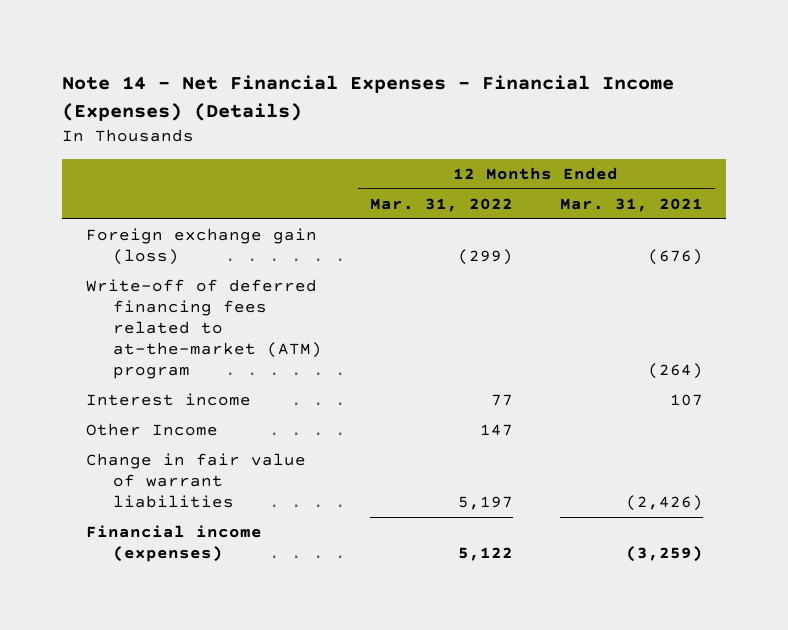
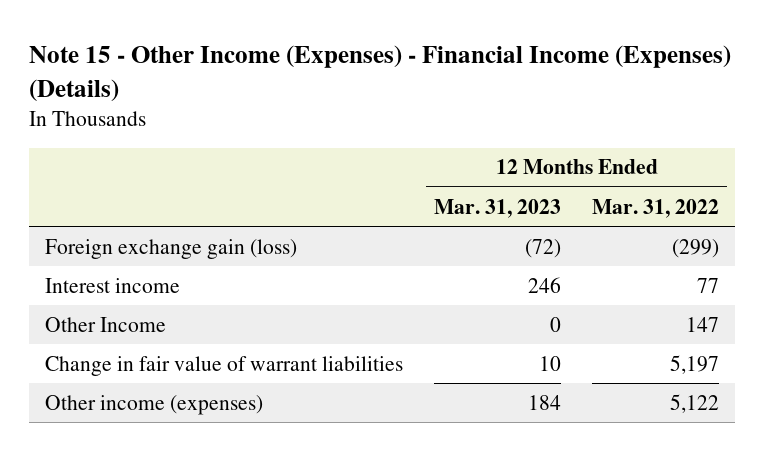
[61,75,674,121] Note 14 - Net Financial Expenses - Financial Income (Expenses) (Details) -> [29,45,732,102] Note 15 - Other Income (Expenses) - Financial Income (Expenses) (Details)
[559,197,703,212] Mar. 31, 2021 -> none
none -> [433,198,561,218] Mar. 31, 2023
[85,279,323,379] Write-off of deferred financing fees related to at-the-market (ATM) program -> none
[85,525,262,563] Financial income (expenses) -> [44,394,263,415] Other income (expenses)

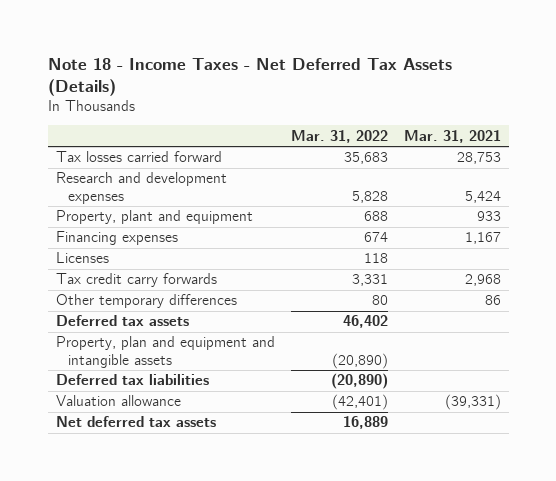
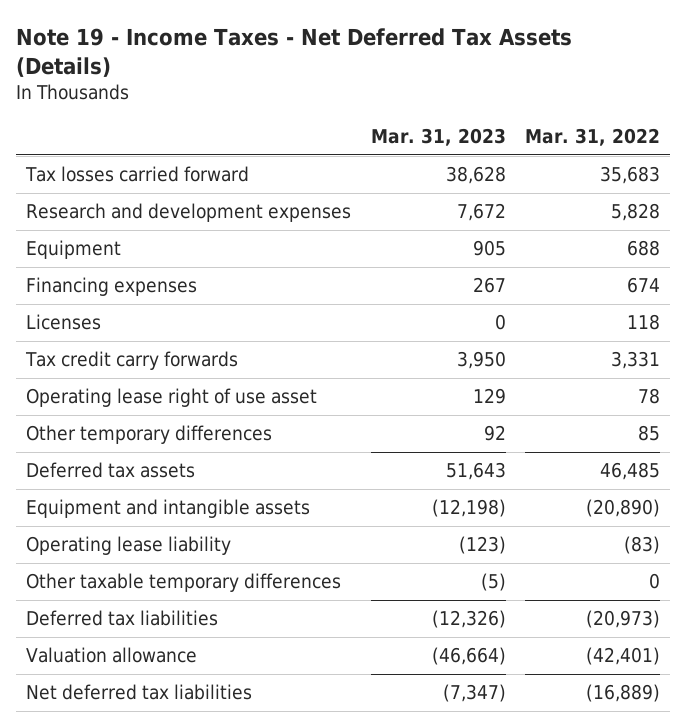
[47,57,452,96] Note 18 - Income Taxes - Net Deferred Tax Assets (Details) -> [16,27,573,77] Note 19 - Income Taxes - Net Deferred Tax Assets (Details)
[403,129,501,143] Mar. 31, 2021 -> none
none -> [370,127,506,146] Mar. 31, 2023
[55,210,253,225] Property, plant and equipment -> [25,240,121,260] Equipment
none -> [25,388,317,408] Operating lease right of use asset
[371,295,388,306] 80 -> [638,425,661,442] 85
[342,315,388,329] 46,402 -> [600,462,661,481] 46,485
[55,336,275,368] Property, plan and equipment and intangible assets -> [25,499,310,519] Equipment and intangible assets
none -> [25,536,231,556] Operating lease liability
none -> [25,573,341,593] Other taxable temporary differences
[330,373,388,390] (20,890) -> [586,610,661,629] (20,973)
[55,416,216,428] Net deferred tax assets -> [25,684,252,701] Net deferred tax liabilities
[342,416,388,430] 16,889 -> [586,684,661,703] (16,889)

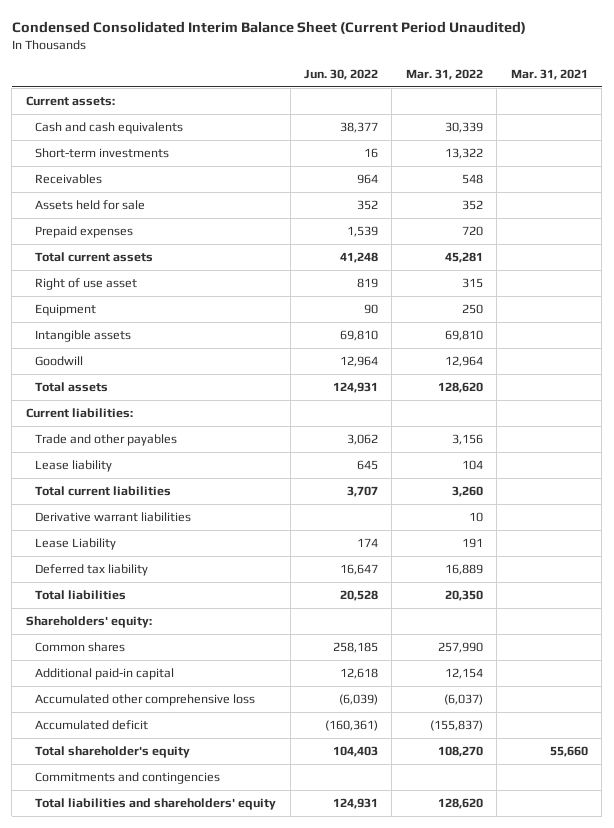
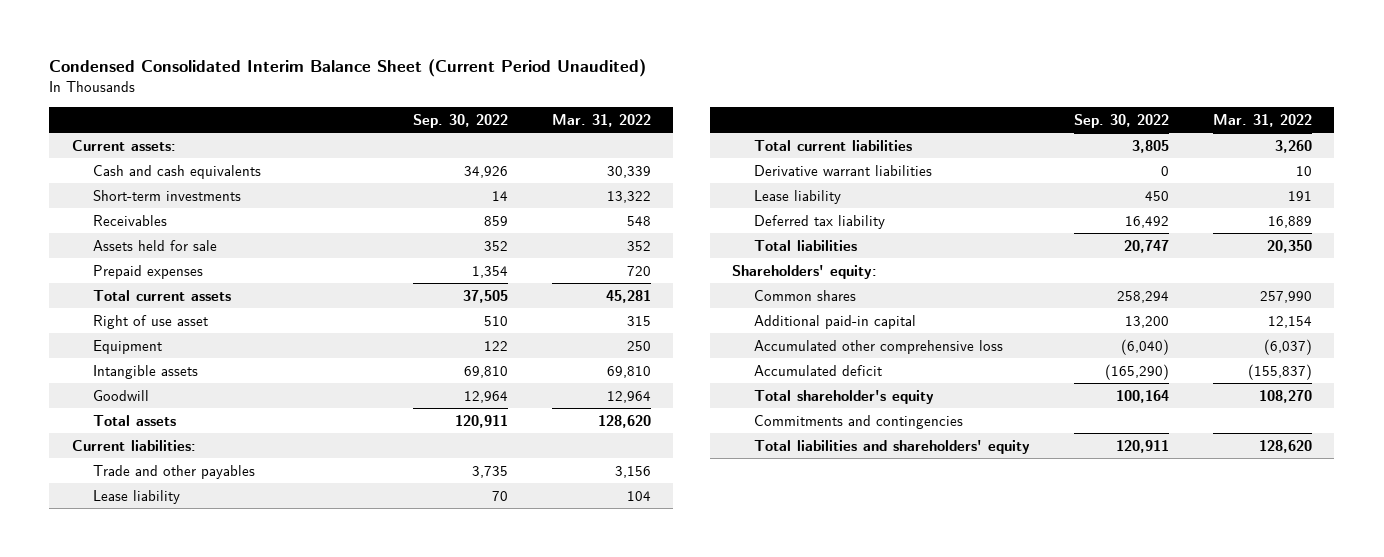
[304,69,379,81] Jun. 30, 2022 -> none
[510,69,588,81] Mar. 31, 2021 -> none
none -> [412,113,508,128] Sep. 30, 2022
[35,537,117,550] Lease Liability -> [753,189,841,204] Lease liability

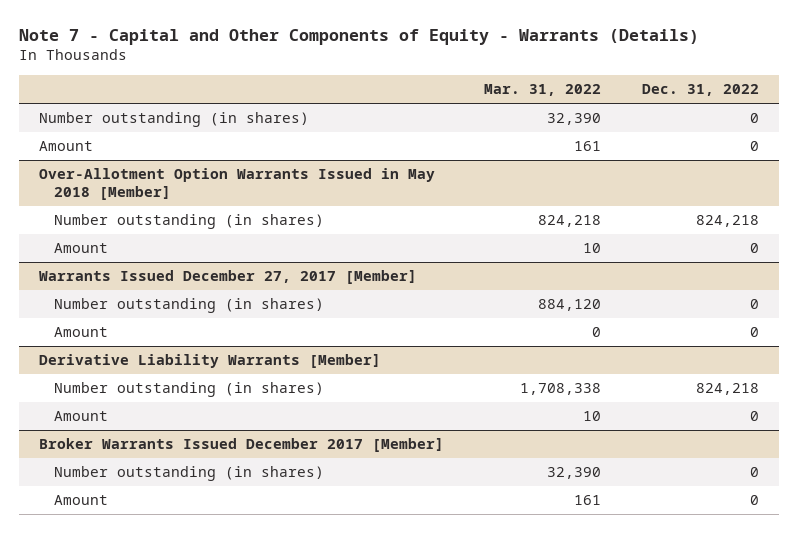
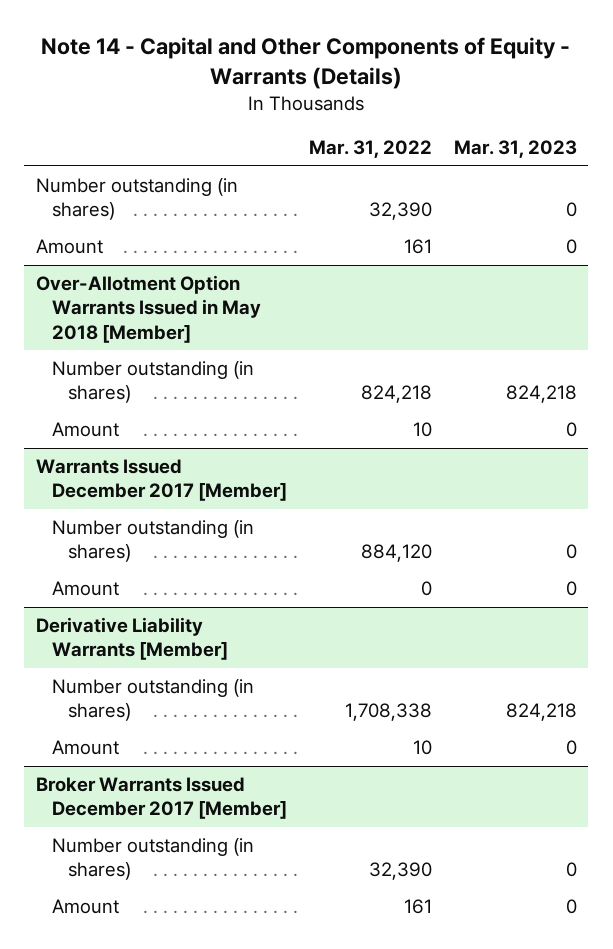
[19,29,700,46] Note 7 - Capital and Other Components of Equity - Warrants (Details) -> [41,37,571,89] Note 14 - Capital and Other Components of Equity - Warrants (Details)
[641,84,759,97] Dec. 31, 2022 -> none
none -> [454,140,578,159] Mar. 31, 2023
[39,270,418,285] Warrants Issued December 27, 2017 [Member] -> [35,459,287,502] Warrants Issued December 2017 [Member]

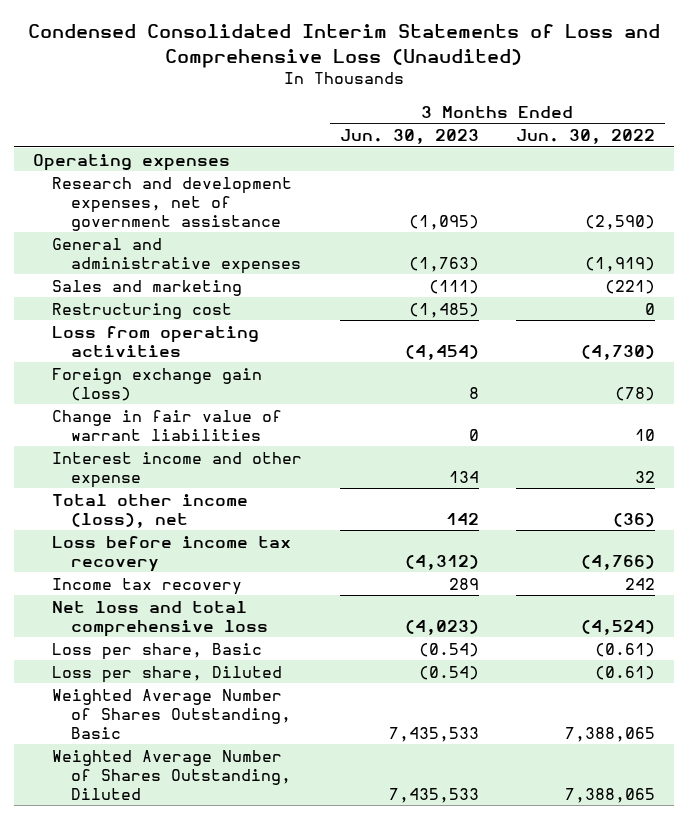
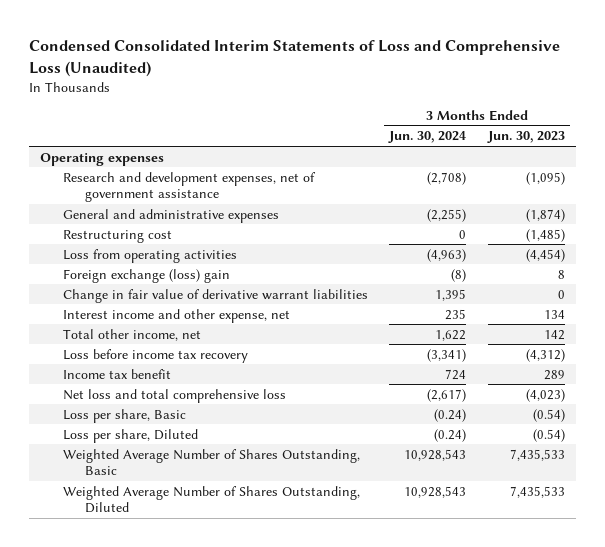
[516,129,656,145] Jun. 30, 2022 -> none
none -> [388,131,467,144] Jun. 30, 2024
[51,279,242,296] Sales and marketing -> none
[408,256,479,272] (1,763) -> [525,208,565,222] (1,874)
[51,367,262,401] Foreign exchange gain (loss) -> [62,268,230,283] Foreign exchange (loss) gain
[51,409,282,441] Change in fair value of warrant liabilities -> [62,288,368,303] Change in fair value of derivative warrant liabilities
[51,451,302,488] Interest income and other expense -> [62,308,290,323] Interest income and other expense, net
[51,493,248,528] Total other income (loss), net -> [62,328,201,341] Total other income, net
[51,577,242,595] Income tax recovery -> [62,368,171,379] Income tax benefit

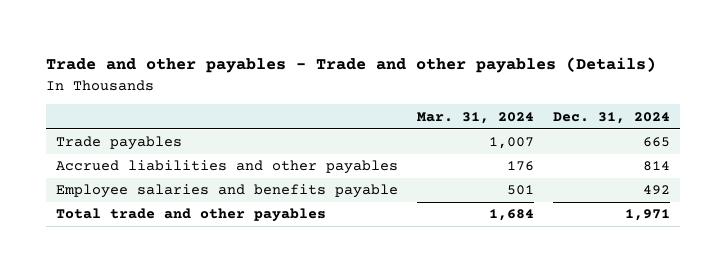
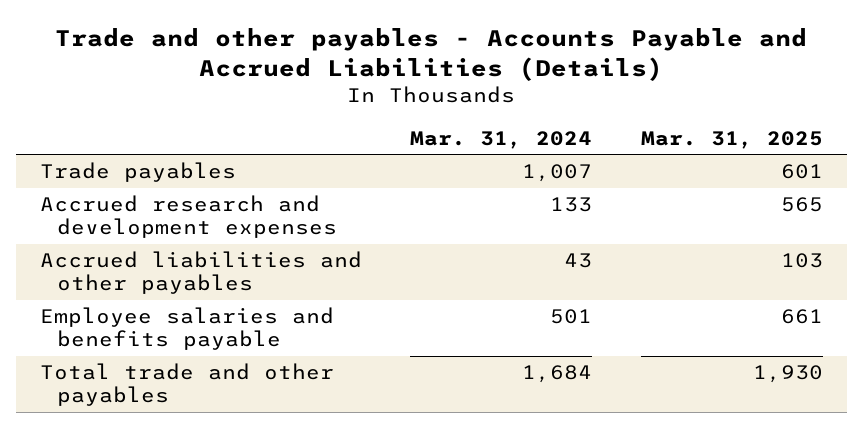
[46,57,657,74] Trade and other payables - Trade and other payables (Details) -> [55,27,808,81] Trade and other payables - Accounts Payable and Accrued Liabilities (Details)
[553,111,671,124] Dec. 31, 2024 -> none
none -> [640,130,823,149] Mar. 31, 2025
none -> [39,195,337,239] Accrued research and development expenses
[506,161,534,172] 176 -> [564,253,593,269] 43

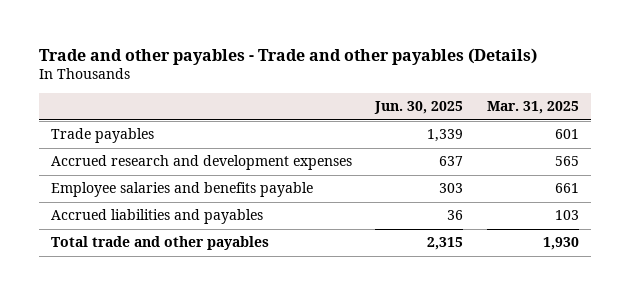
[55,27,808,81] Trade and other payables - Accounts Payable and Accrued Liabilities (Details) -> [39,47,538,65] Trade and other payables - Trade and other payables (Details)
[410,130,593,149] Mar. 31, 2024 -> none
none -> [374,101,464,115] Jun. 30, 2025
[39,251,362,295] Accrued liabilities and other payables -> none
none -> [50,209,263,225] Accrued liabilities and payables

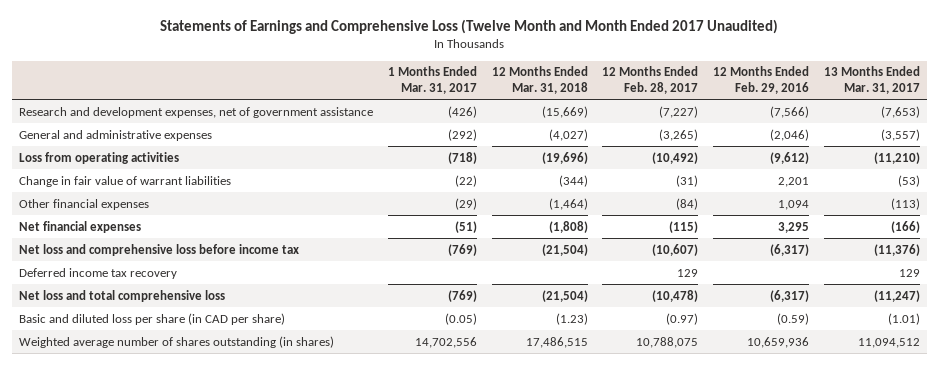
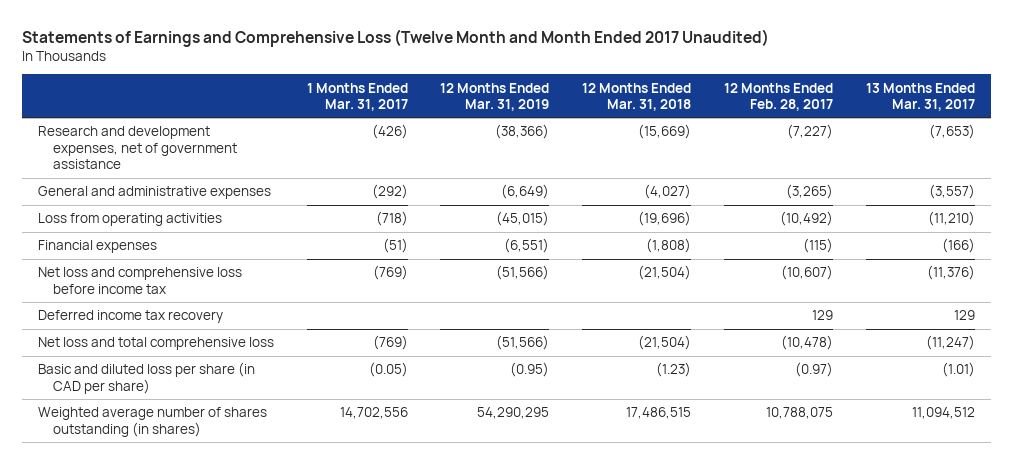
[712,66,809,94] 12 Months Ended Feb. 29, 2016 -> none
none -> [440,82,550,112] 12 Months Ended Mar. 31, 2019
[19,175,232,187] Change in fair value of warrant liabilities -> none
[19,220,142,233] Net financial expenses -> none
[19,198,150,210] Other financial expenses -> [38,240,158,254] Financial expenses
[454,197,477,210] (29) -> [382,238,408,254] (51)
[548,197,588,210] (1,464) -> [646,238,692,254] (1,808)
[676,197,699,210] (84) -> [802,238,833,254] (115)
[890,197,920,210] (113) -> [941,238,975,254] (166)

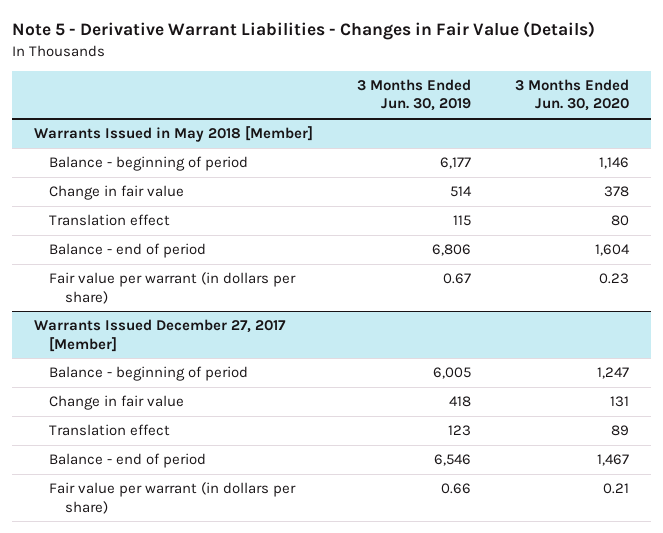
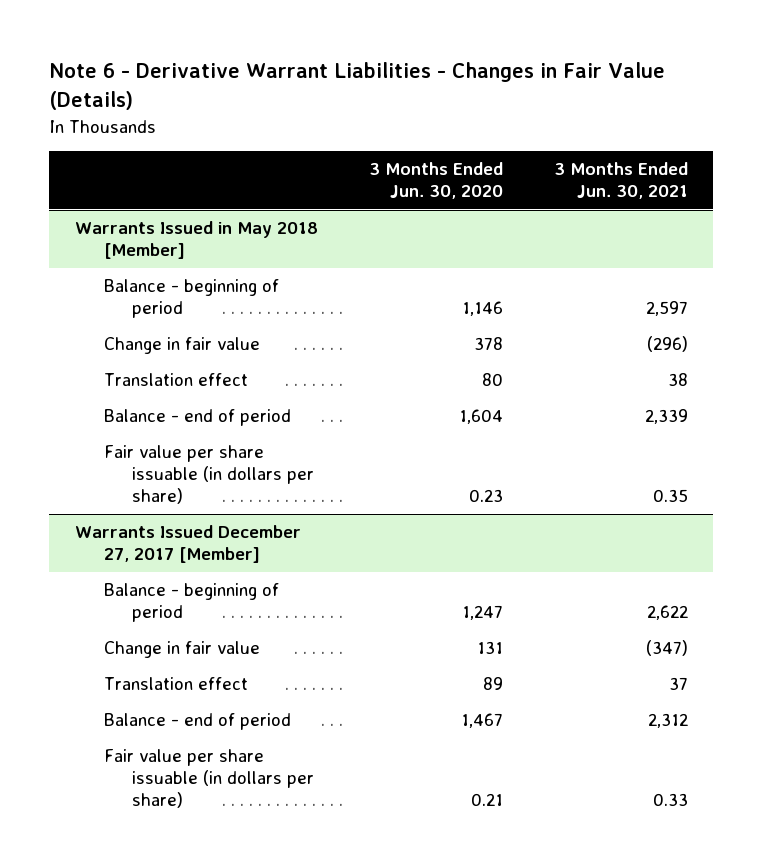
[12,21,596,41] Note 5 - Derivative Warrant Liabilities - Changes in Fair Value (Details) -> [49,62,666,111] Note 6 - Derivative Warrant Liabilities - Changes in Fair Value (Details)
[357,78,472,112] 3 Months Ended Jun. 30, 2019 -> none
none -> [553,162,688,200] 3 Months Ended Jun. 30, 2021
[49,272,297,304] Fair value per warrant (in dollars per share) -> [103,445,315,505] Fair value per share issuable (in dollars per share)
[49,482,297,514] Fair value per warrant (in dollars per share) -> [103,749,315,809] Fair value per share issuable (in dollars per share)

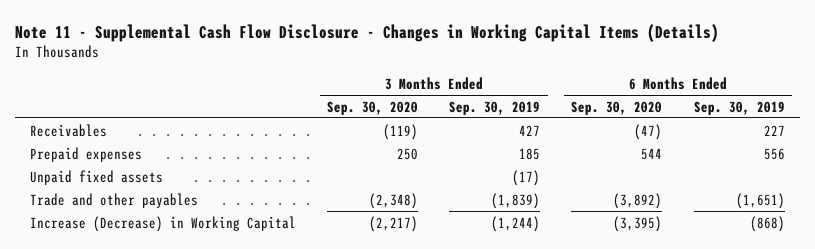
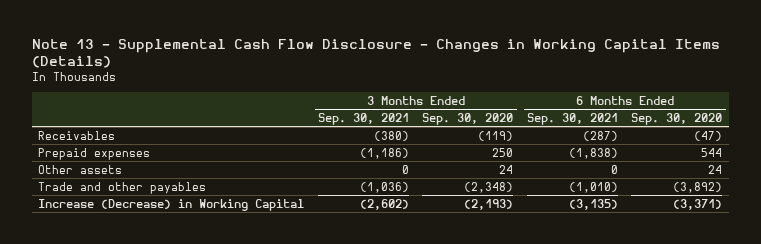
[14,23,719,42] Note 11 - Supplemental Cash Flow Disclosure - Changes in Working Capital Items (Details) -> [31,38,720,69] Note 13 - Supplemental Cash Flow Disclosure - Changes in Working Capital Items (Details)
[449,100,541,115] Sep. 30, 2019 -> none
[693,100,785,115] Sep. 30, 2019 -> none
none -> [317,112,409,125] Sep. 30, 2021
none -> [526,112,618,125] Sep. 30, 2021
[30,169,164,185] Unpaid fixed assets -> none
none -> [38,164,123,174] Other assets
[369,215,419,232] (2,217) -> [464,198,514,210] (2,193)
[613,215,663,232] (3,395) -> [673,198,723,210] (3,371)

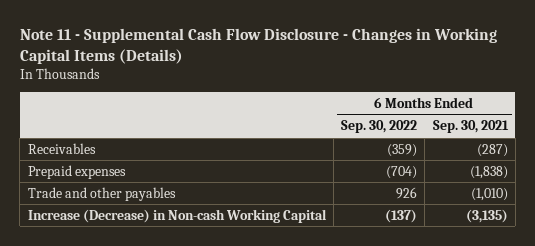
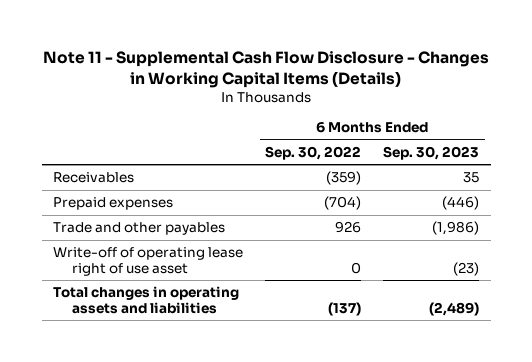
[432,120,509,134] Sep. 30, 2021 -> none
none -> [383,145,480,160] Sep. 30, 2023
none -> [53,247,244,276] Write-off of operating lease right of use asset
[27,208,327,223] Increase (Decrease) in Non-cash Working Capital -> [53,286,240,314] Total changes in operating assets and liabilities

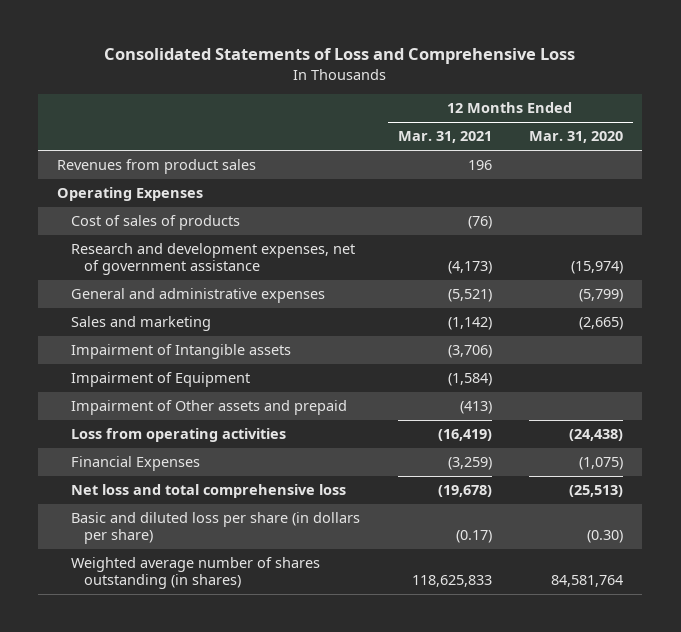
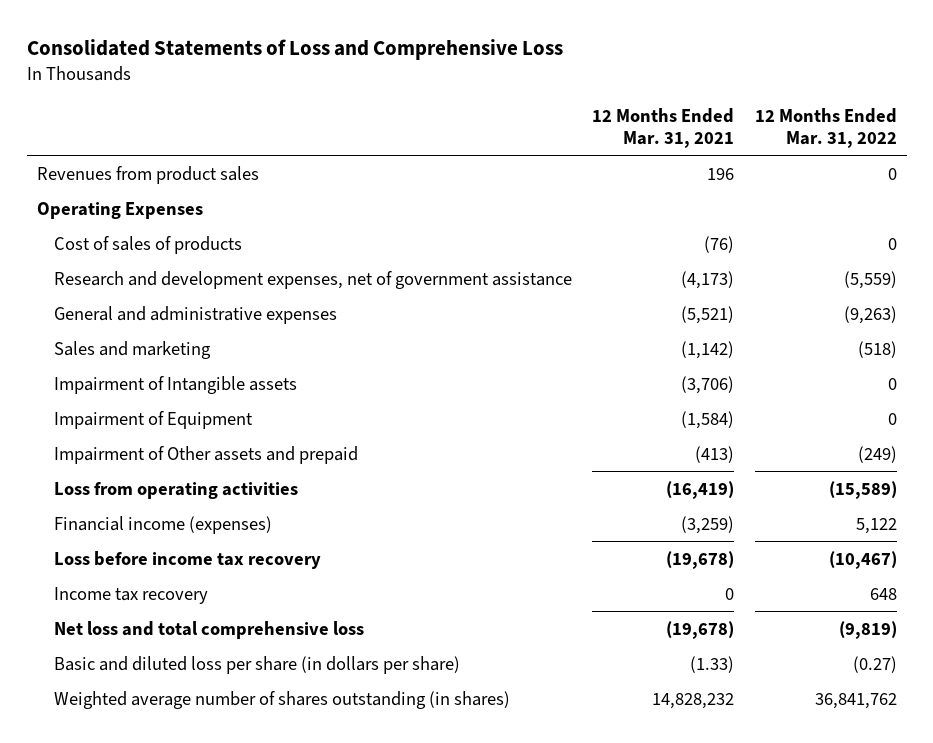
[529,131,624,144] Mar. 31, 2020 -> none
none -> [754,108,897,148] 12 Months Ended Mar. 31, 2022
[70,456,200,472] Financial Expenses -> [54,515,273,534] Financial income (expenses)
none -> [54,550,322,569] Loss before income tax recovery
none -> [54,586,209,604] Income tax recovery
[455,530,492,544] (0.17) -> [690,655,735,673] (1.33)
[411,575,492,588] 118,625,833 -> [652,692,735,709] 14,828,232

